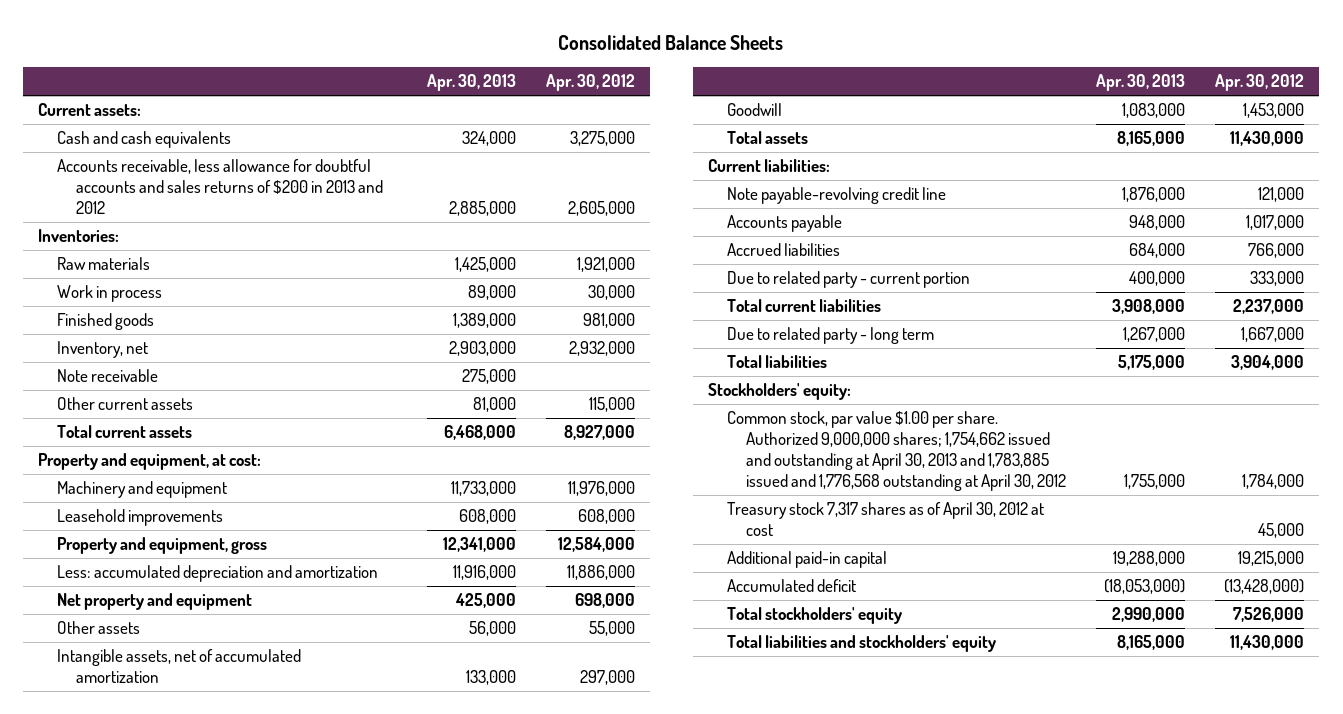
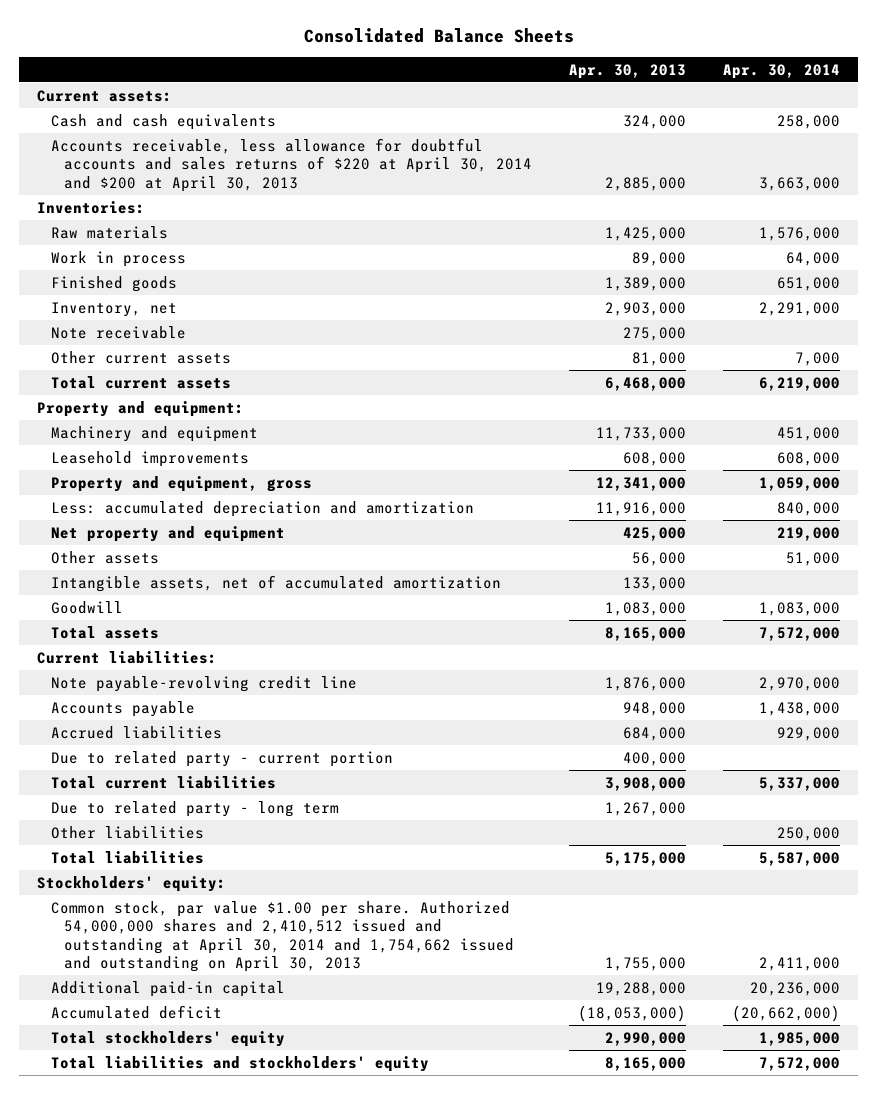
[545,74,635,92] Apr. 30, 2012 -> none
none -> [722,63,840,79] Apr. 30, 2014
[57,159,384,215] Accounts receivable, less allowance for doubtful accounts and sales returns of $200 in 2013 and 2012 -> [50,137,533,192] Accounts receivable, less allowance for doubtful accounts and sales returns of $220 at April 30, 2014 and $200 at April 30, 2013
[38,453,262,471] Property and equipment, at cost: -> [37,400,245,417] Property and equipment:
none -> [50,825,204,839] Other liabilities
[726,502,1044,537] Treasury stock 7,317 shares as of April 30, 2012 at cost -> none
[726,411,1066,492] Common stock, par value $1.00 per share. Authorized 9,000,000 shares; 1,754,662 issued and outstanding at April 30, 2013 and 1,783,885 issued and 1,776,568 outstanding at April 30, 2012 -> [50,900,515,972] Common stock, par value $1.00 per share. Authorized 54,000,000 shares and 2,410,512 issued and outstanding at April 30, 2014 and 1,754,662 issued and outstanding on April 30, 2013

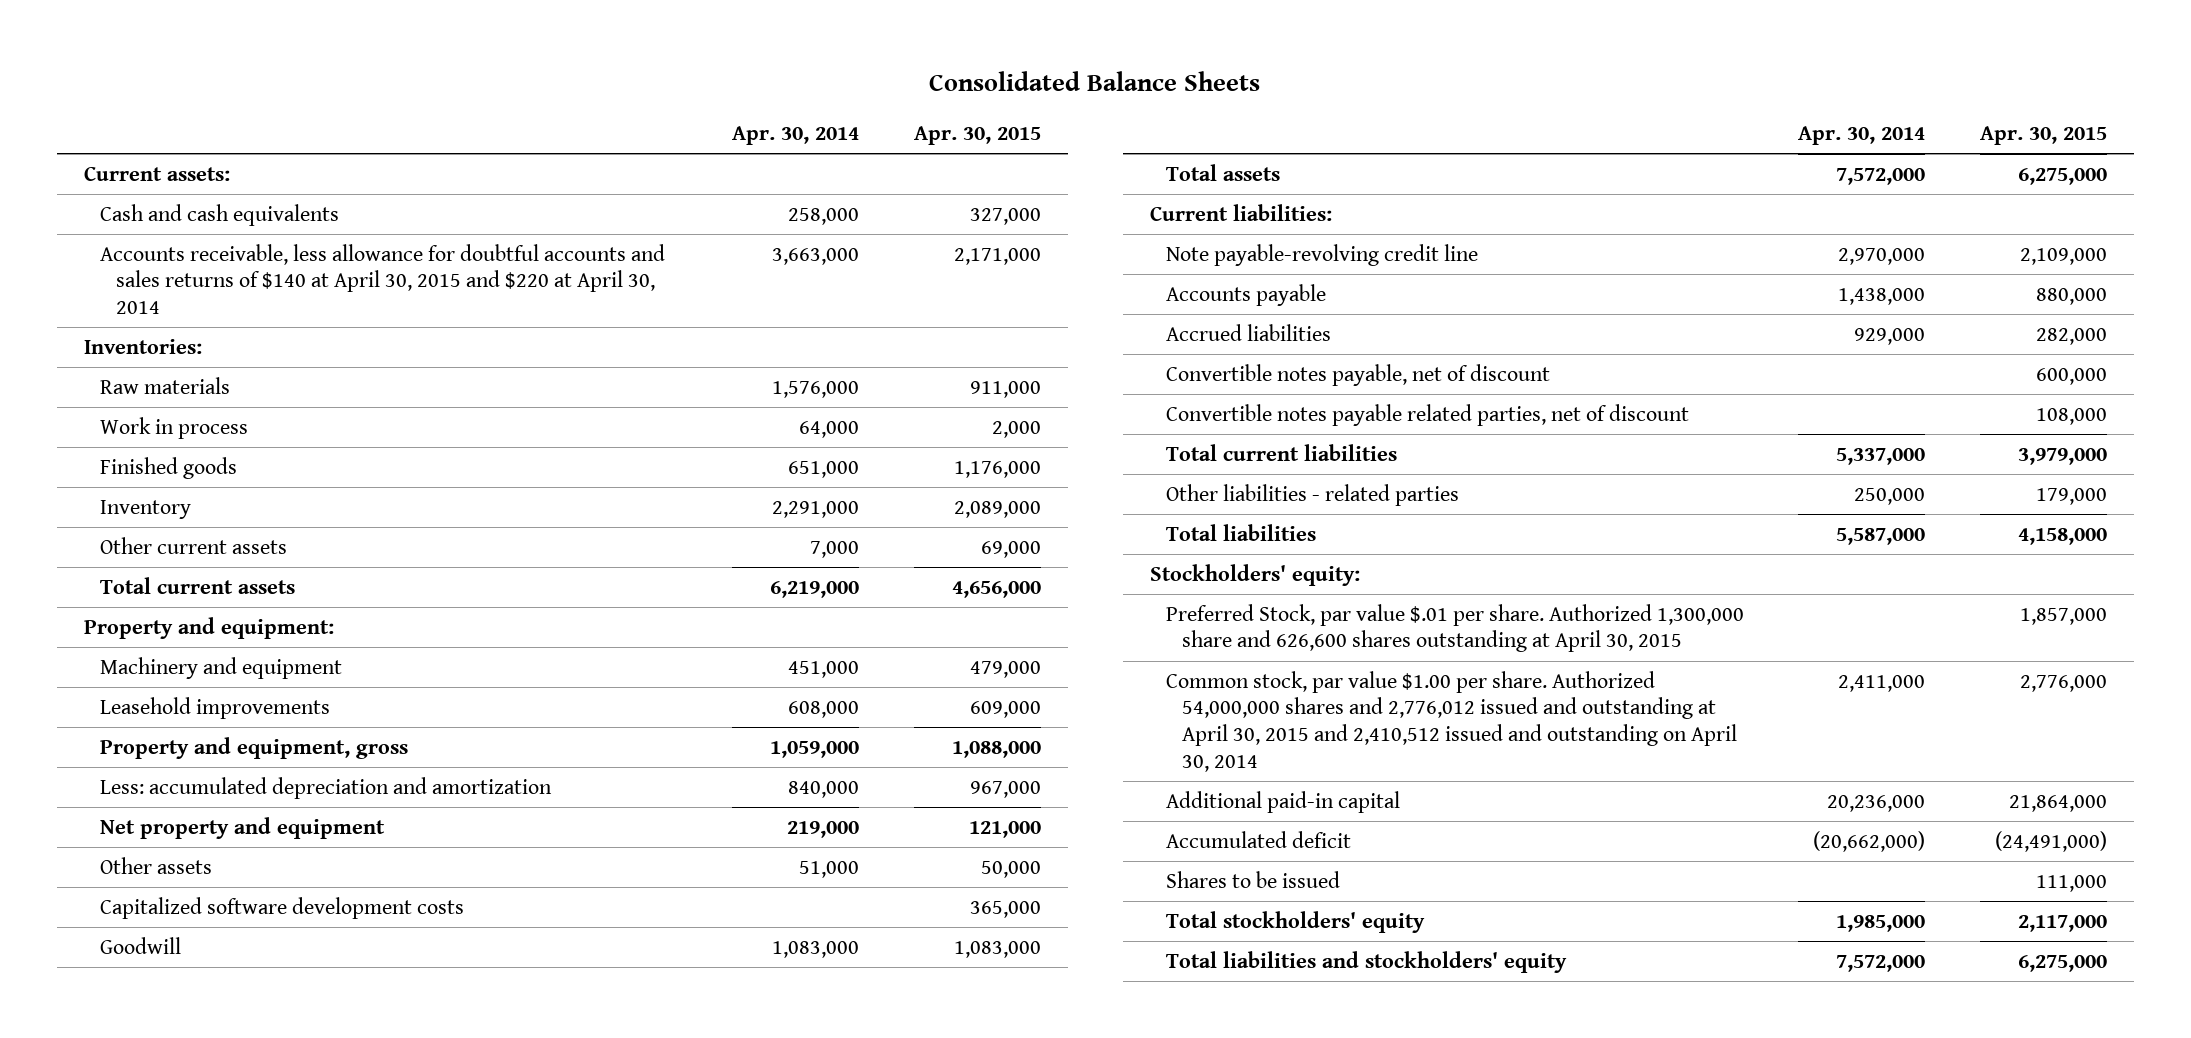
[569,63,687,79] Apr. 30, 2013 -> none
none -> [913,125,1041,145] Apr. 30, 2015
[50,137,533,192] Accounts receivable, less allowance for doubtful accounts and sales returns of $220 at April 30, 2014 and $200 at April 30, 2013 -> [99,243,665,315] Accounts receivable, less allowance for doubtful accounts and sales returns of $140 at April 30, 2015 and $220 at April 30, 2014
[50,325,186,339] Note receivable -> none
[50,301,177,317] Inventory, net -> [99,499,191,519] Inventory
[50,574,501,592] Intangible assets, net of accumulated amortization -> none
none -> [99,896,464,919] Capitalized software development costs
[50,750,393,767] Due to related party - current portion -> none
none -> [1166,363,1551,386] Convertible notes payable, net of discount
none -> [1166,403,1690,426] Convertible notes payable related parties, net of discount
[50,800,339,817] Due to related party - long term -> none
[50,825,204,839] Other liabilities -> [1166,483,1460,506] Other liabilities - related parties
none -> [1166,603,1745,653] Preferred Stock, par value $.01 per share. Authorized 1,300,000 share and 626,600 shares outstanding at April 30, 2015
[50,900,515,972] Common stock, par value $1.00 per share. Authorized 54,000,000 shares and 2,410,512 issued and outstanding at April 30, 2014 and 1,754,662 issued and outstanding on April 30, 2013 -> [1166,670,1737,772] Common stock, par value $1.00 per share. Authorized 54,000,000 shares and 2,776,012 issued and outstanding at April 30, 2015 and 2,410,512 issued and outstanding on April 30, 2014
none -> [1166,870,1341,888] Shares to be issued

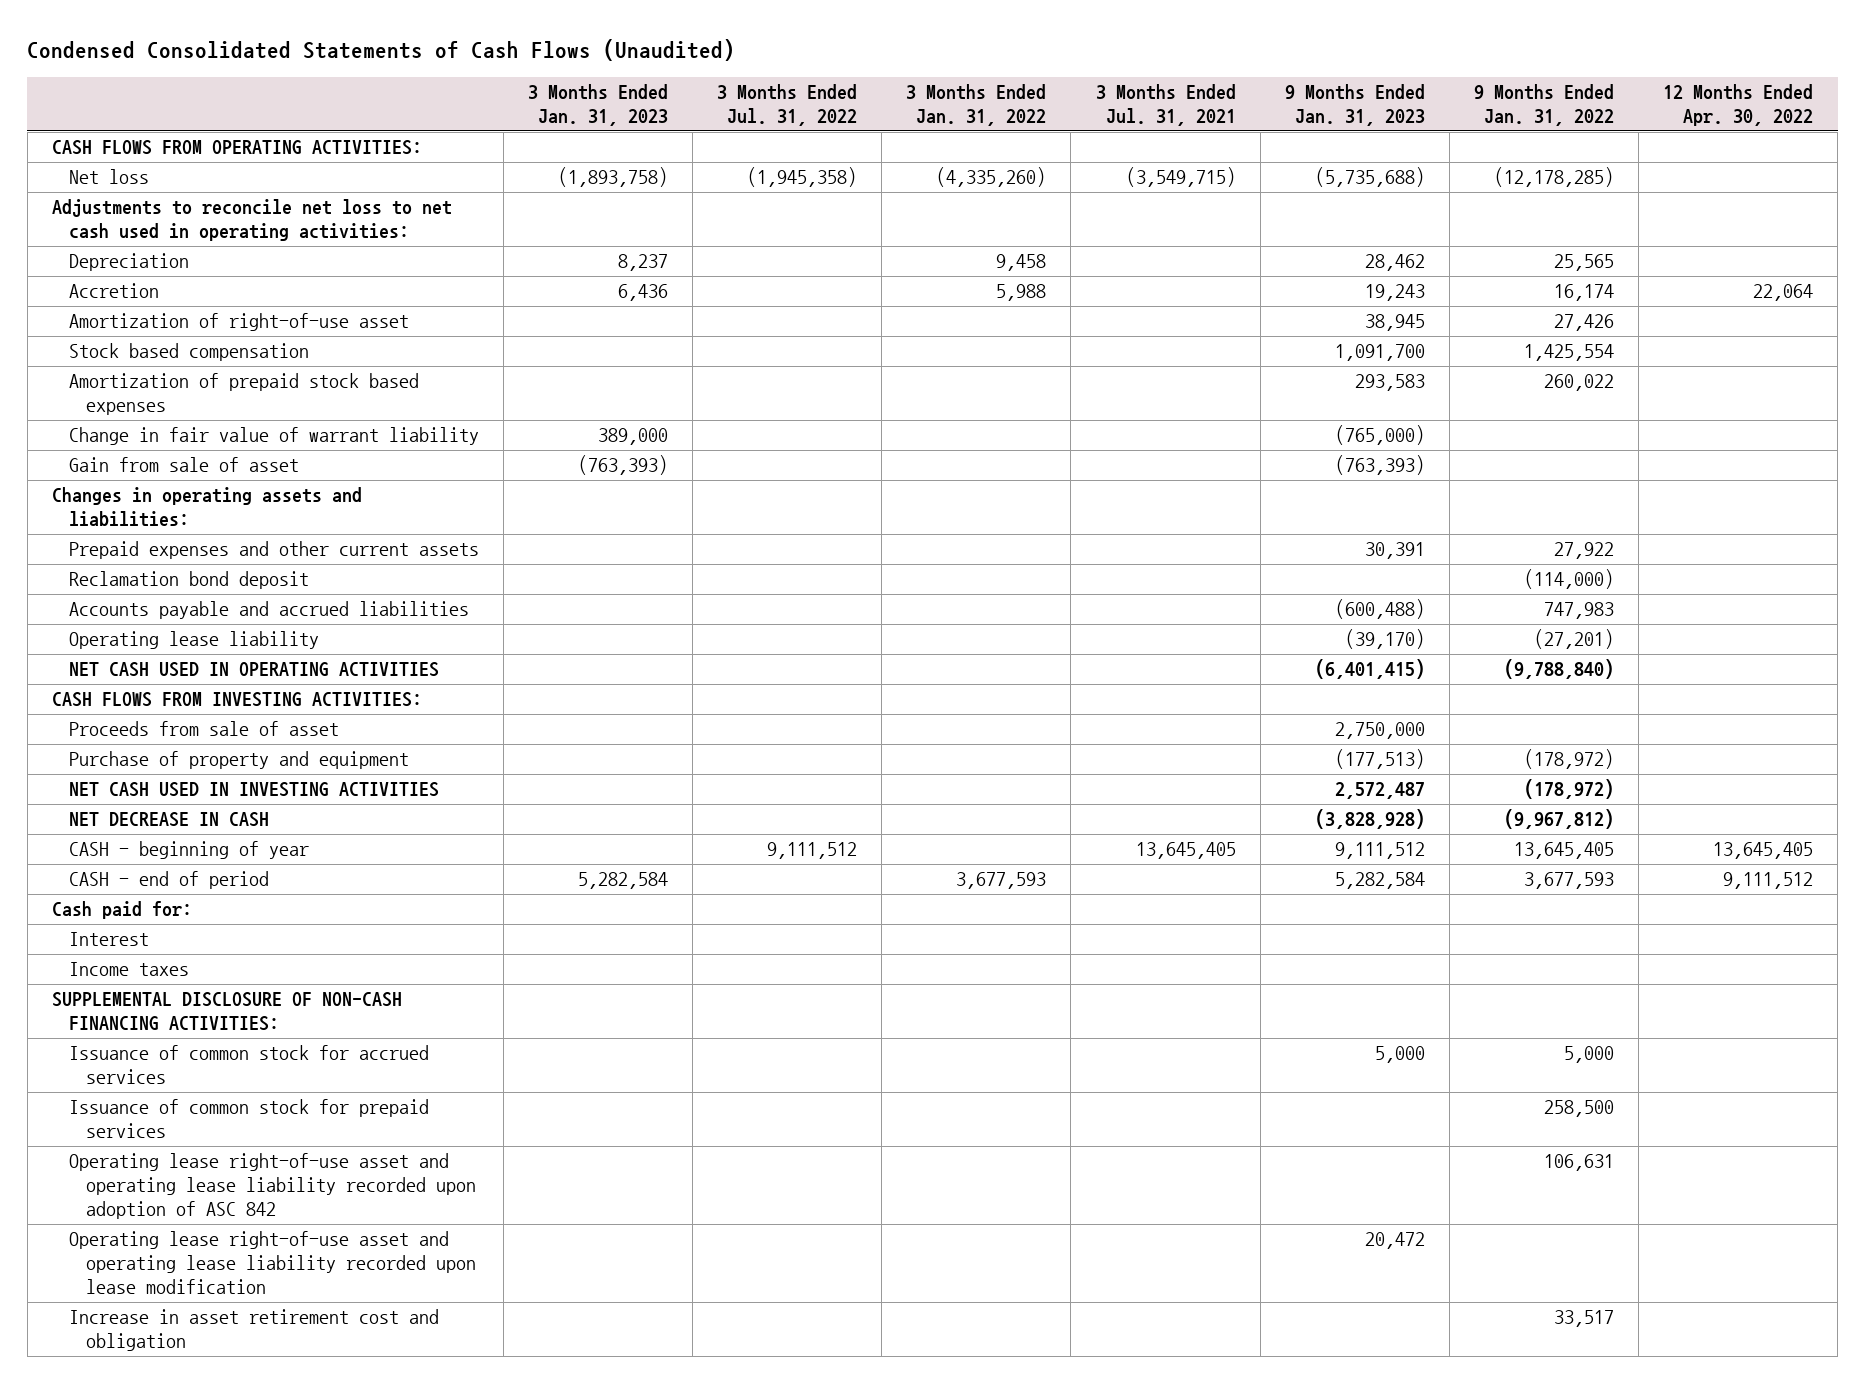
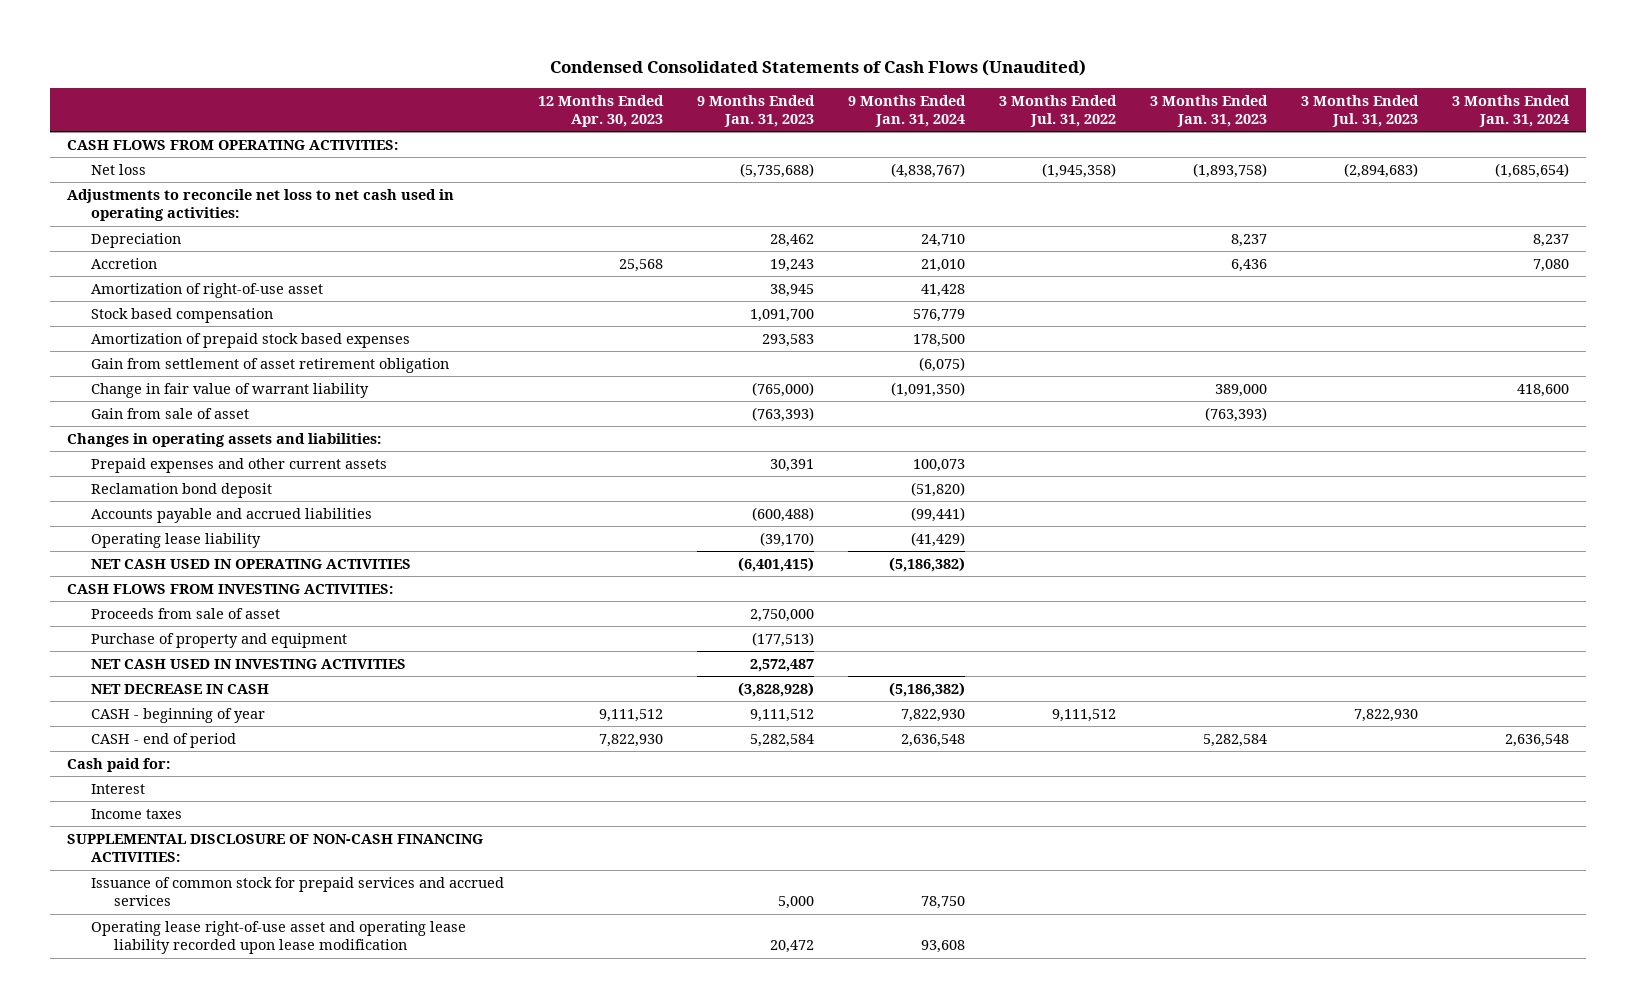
[906,84,1047,127] 3 Months Ended Jan. 31, 2022 -> none
[1095,84,1236,127] 3 Months Ended Jul. 31, 2021 -> none
[1473,84,1614,127] 9 Months Ended Jan. 31, 2022 -> none
[1663,84,1814,127] 12 Months Ended Apr. 30, 2022 -> none
none -> [537,94,664,128] 12 Months Ended Apr. 30, 2023
none -> [847,94,966,128] 9 Months Ended Jan. 31, 2024
none -> [1301,94,1420,128] 3 Months Ended Jul. 31, 2023
none -> [1452,94,1571,128] 3 Months Ended Jan. 31, 2024
none -> [90,357,449,373] Gain from settlement of asset retirement obligation
[68,1099,429,1139] Issuance of common stock for prepaid services -> none
[68,1153,476,1219] Operating lease right-of-use asset and operating lease liability recorded upon adoption of ASC 842 -> none
[68,1045,429,1085] Issuance of common stock for accrued services -> [90,876,504,907] Issuance of common stock for prepaid services and accrued services
[68,1309,439,1352] Increase in asset retirement cost and obligation -> none

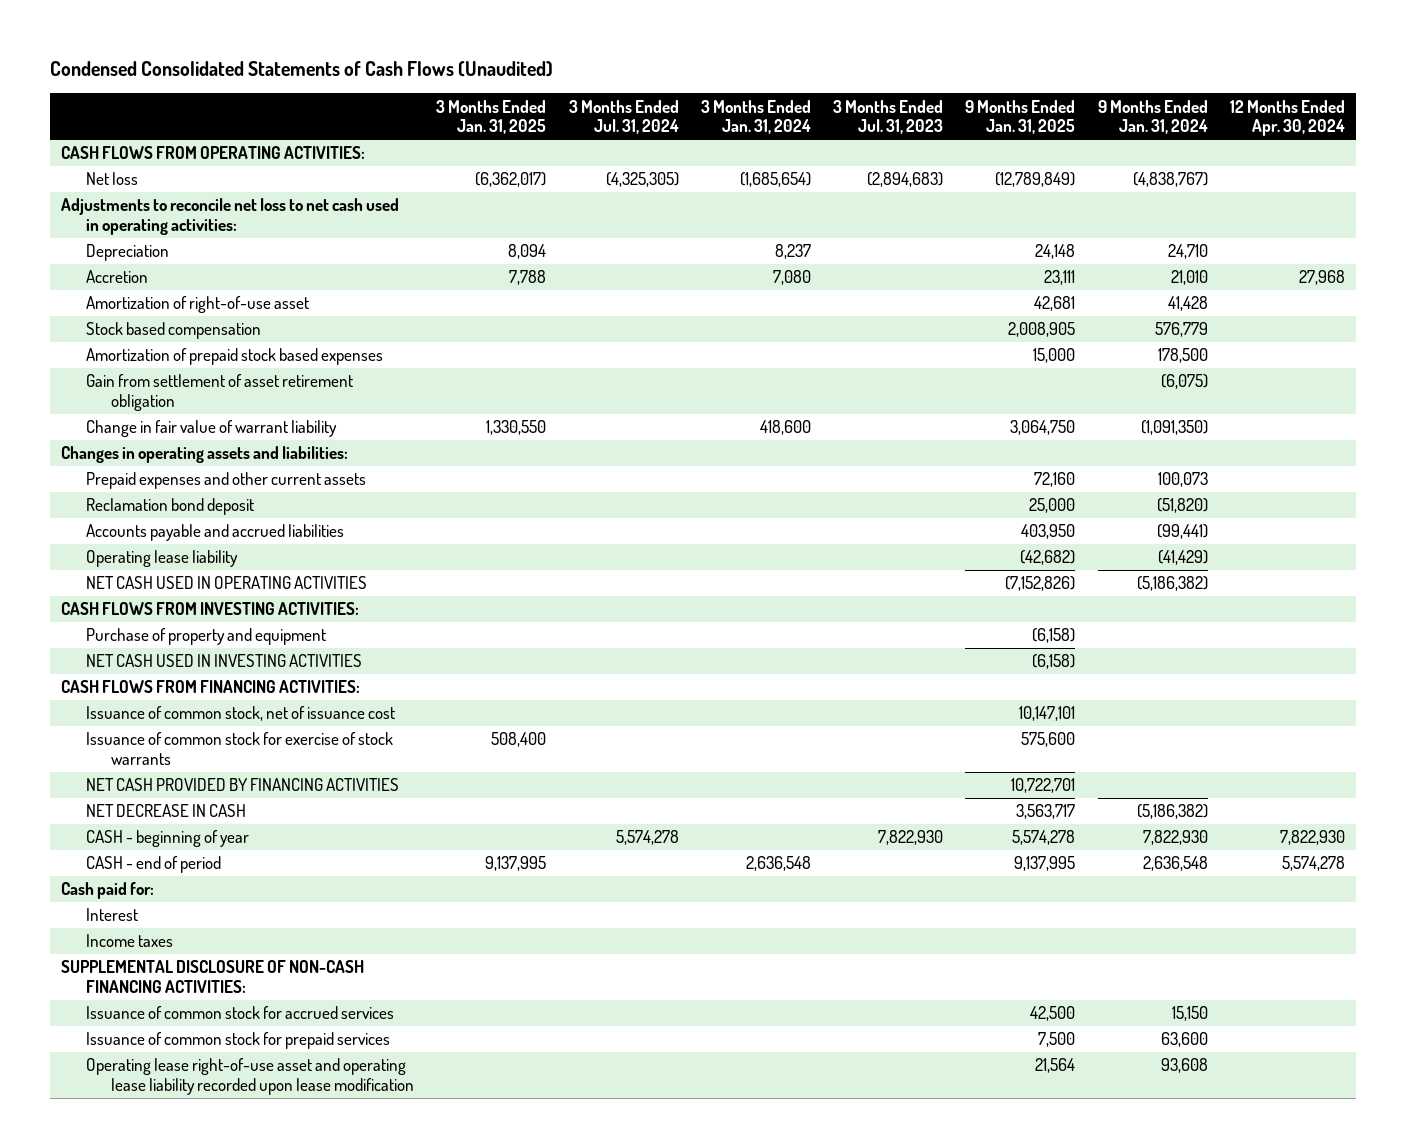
[537,94,664,128] 12 Months Ended Apr. 30, 2023 -> none
[696,94,815,128] 9 Months Ended Jan. 31, 2023 -> none
[999,94,1118,128] 3 Months Ended Jul. 31, 2022 -> none
[1150,94,1269,128] 3 Months Ended Jan. 31, 2023 -> none
none -> [436,99,547,135] 3 Months Ended Jan. 31, 2025
none -> [568,99,679,135] 3 Months Ended Jul. 31, 2024
none -> [965,99,1076,135] 9 Months Ended Jan. 31, 2025
none -> [1229,99,1345,137] 12 Months Ended Apr. 30, 2024
[90,407,249,419] Gain from sale of asset -> none
[90,607,280,619] Proceeds from sale of asset -> none
none -> [60,680,360,694] CASH FLOWS FROM FINANCING ACTIVITIES:
none -> [85,706,395,722] Issuance of common stock, net of issuance cost
none -> [85,732,393,766] Issuance of common stock for exercise of stock warrants
none -> [85,778,399,792] NET CASH PROVIDED BY FINANCING ACTIVITIES
[90,876,504,907] Issuance of common stock for prepaid services and accrued services -> [85,1006,394,1020] Issuance of common stock for accrued services
[920,896,965,910] 78,750 -> [1171,1006,1208,1022] 15,150
none -> [85,1032,390,1050] Issuance of common stock for prepaid services

